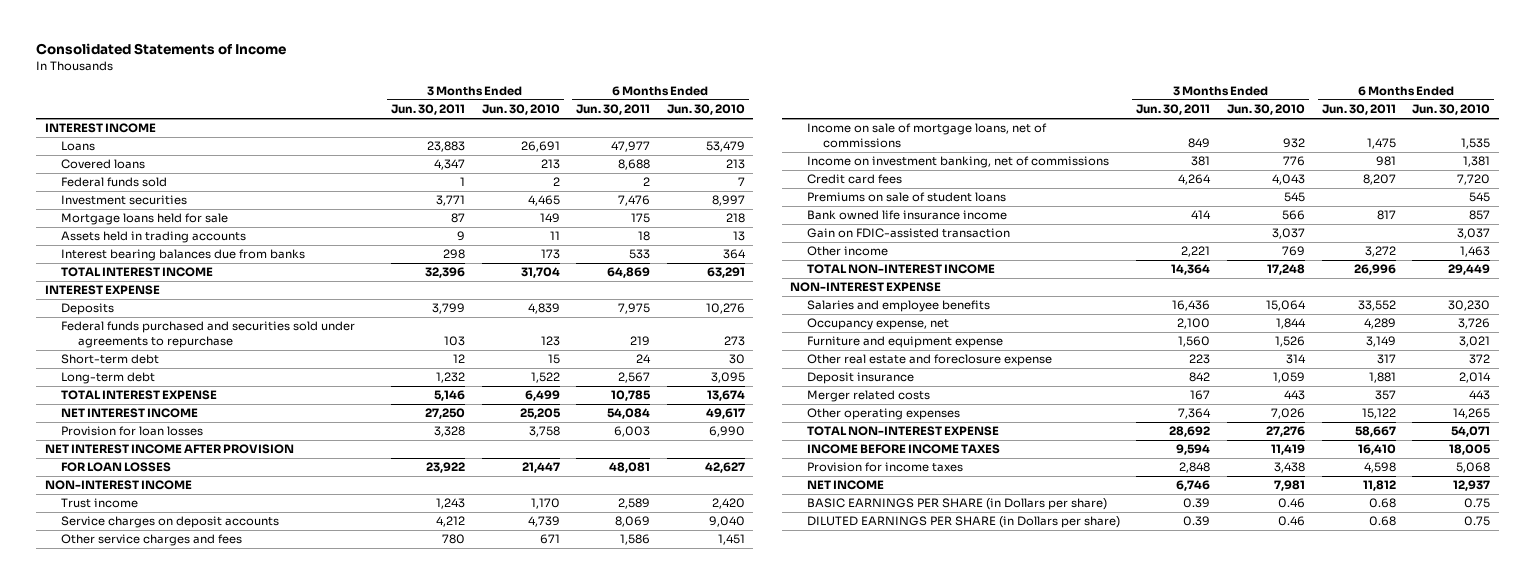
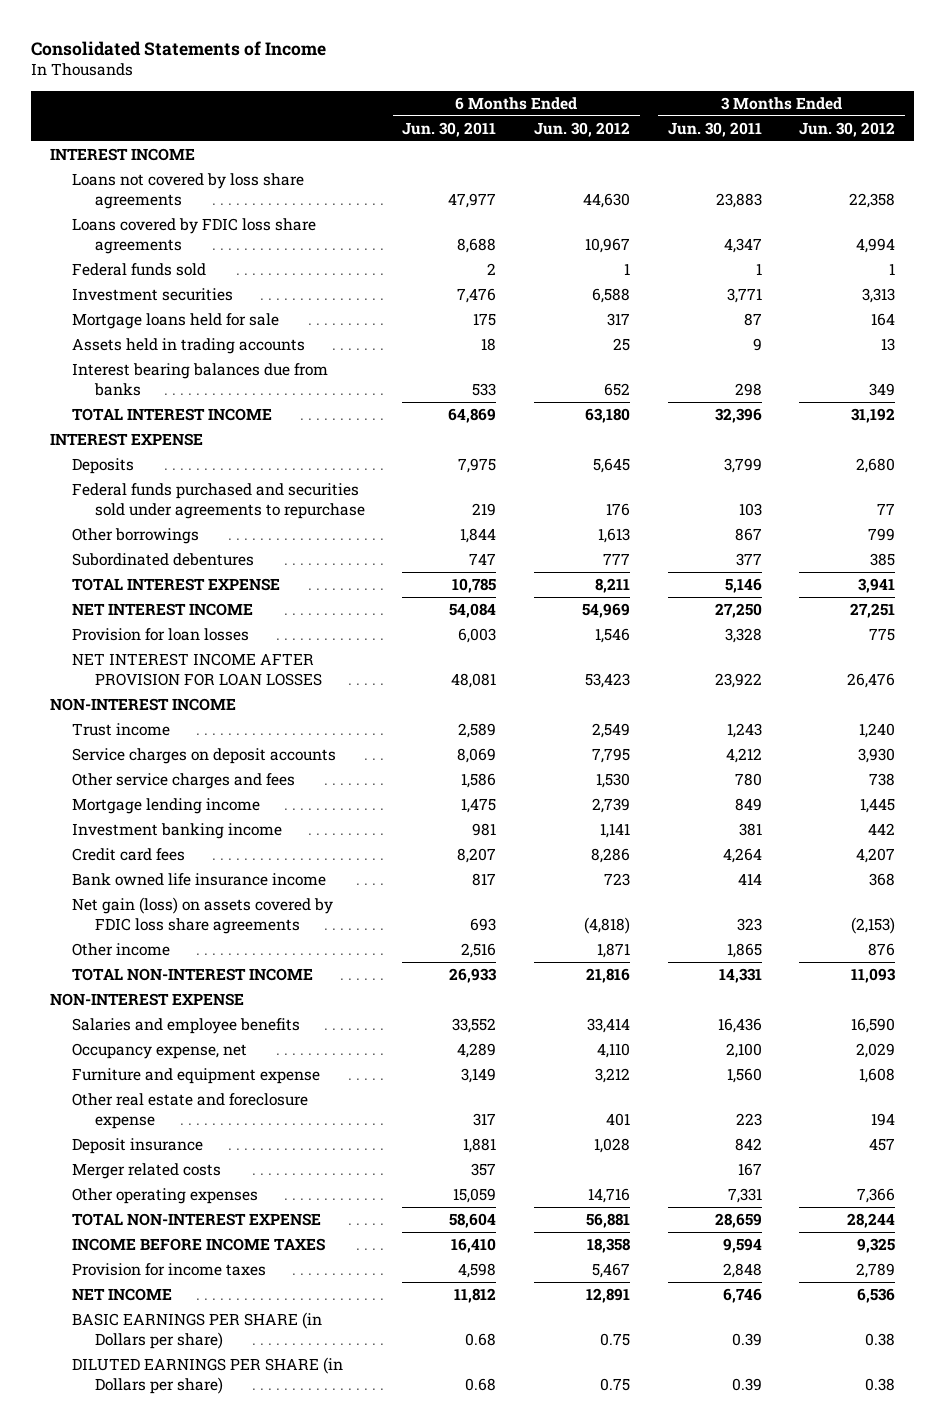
[481,104,560,116] Jun. 30, 2010 -> none
[666,104,745,116] Jun. 30, 2010 -> none
none -> [534,121,631,137] Jun. 30, 2012
none -> [799,121,896,137] Jun. 30, 2012
[61,141,96,152] Loans -> [72,173,305,209] Loans not covered by loss share agreements
[61,159,146,170] Covered loans -> [72,218,317,254] Loans covered by FDIC loss share agreements
[61,354,160,365] Short-term debt -> none
[61,372,156,385] Long-term debt -> none
none -> [72,528,200,545] Other borrowings
none -> [72,553,255,567] Subordinated debentures
[44,444,294,455] NET INTEREST INCOME AFTER PROVISION -> none
[61,462,172,473] FOR LOAN LOSSES -> [72,653,322,686] NET INTEREST INCOME AFTER PROVISION FOR LOAN LOSSES
[806,123,1047,149] Income on sale of mortgage loans, net of commissions -> [72,798,261,815] Mortgage lending income
[806,156,1109,169] Income on investment banking, net of commissions -> [72,823,283,840] Investment banking income
[806,192,1006,203] Premiums on sale of student loans -> none
[806,228,1010,239] Gain on FDIC-assisted transaction -> none
none -> [72,897,334,934] Net gain (loss) on assets covered by FDIC loss share agreements
[1181,246,1211,258] 2,221 -> [726,943,762,959] 1,865
[1364,246,1396,258] 3,272 -> [461,943,497,959] 2,516
[1171,264,1211,276] 14,364 -> [718,968,762,984] 14,331
[1353,264,1396,276] 26,996 -> [449,968,498,984] 26,933
[1178,408,1212,420] 7,364 -> [727,1188,762,1204] 7,331
[1361,408,1396,420] 15,122 -> [453,1188,497,1204] 15,059
[1169,426,1211,438] 28,692 -> [714,1213,762,1229] 28,659
[1354,426,1396,438] 58,667 -> [449,1213,497,1229] 58,604

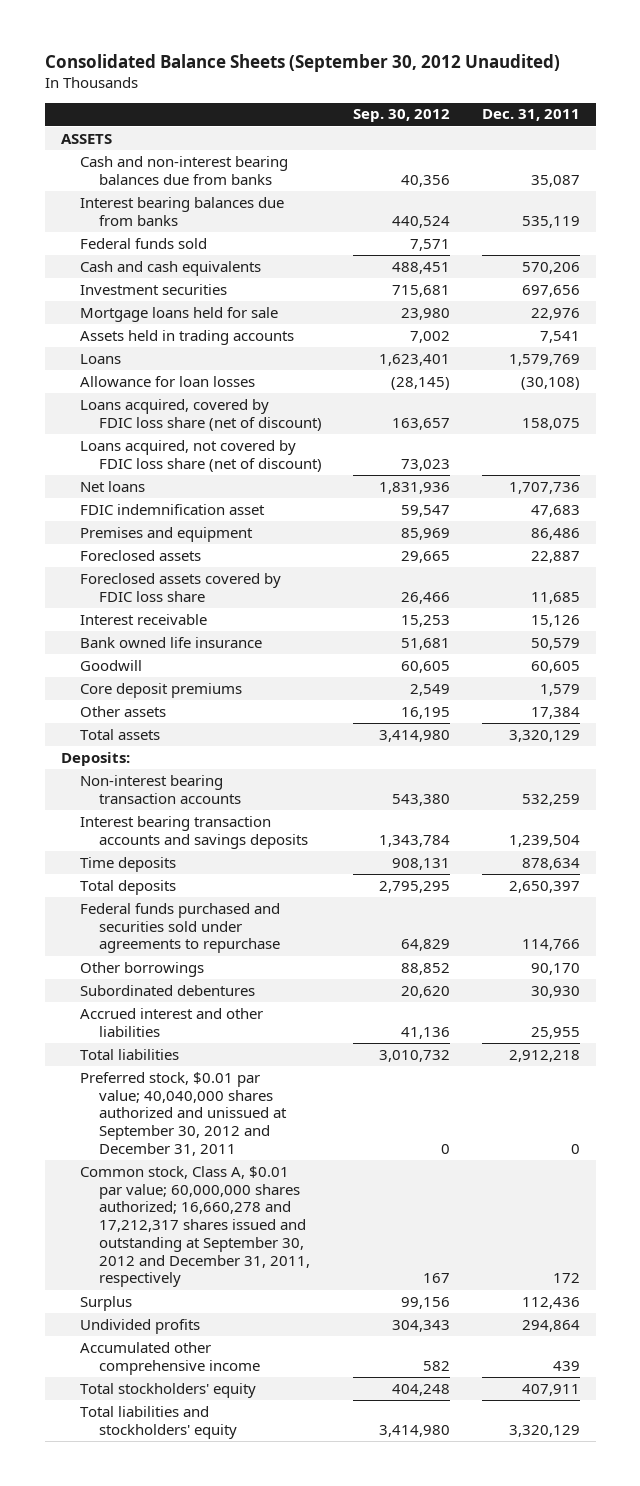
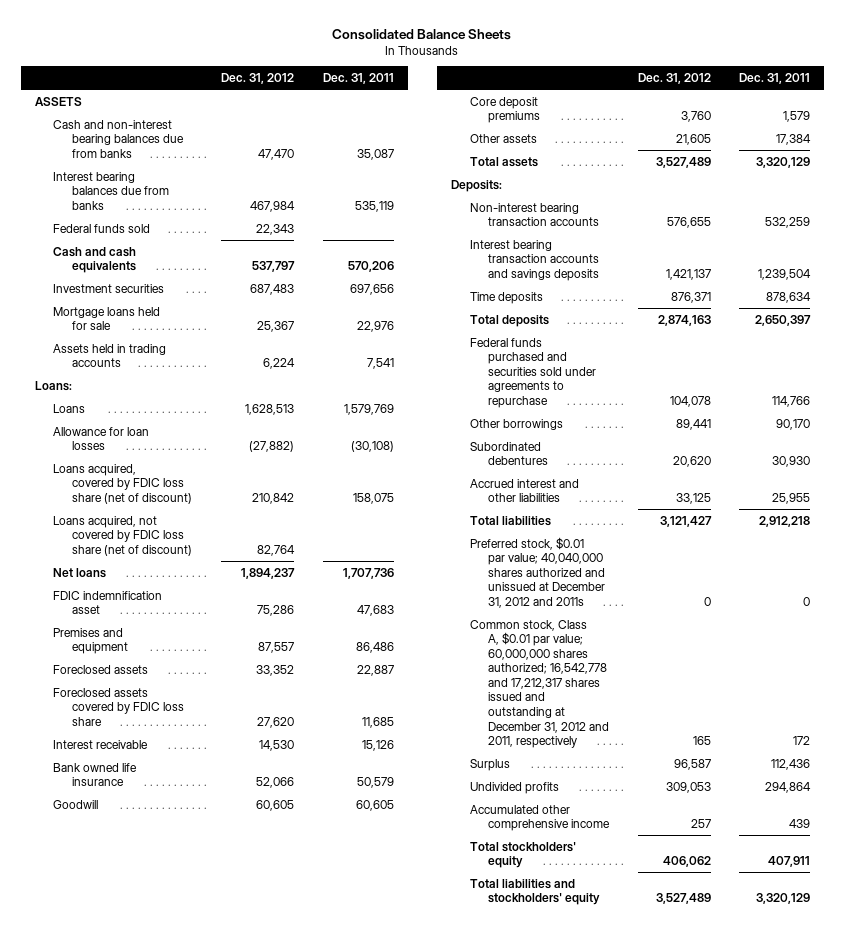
[44,53,560,72] Consolidated Balance Sheets (September 30, 2012 Unaudited) -> [332,28,512,40] Consolidated Balance Sheets
[353,109,451,123] Sep. 30, 2012 -> none
none -> [221,73,295,85] Dec. 31, 2012
none -> [34,380,72,391] Loans:
[79,1071,287,1156] Preferred stock, $0.01 par value; 40,040,000 shares authorized and unissued at September 30, 2012 and December 31, 2011 -> [469,536,606,608] Preferred stock, $0.01 par value; 40,040,000 shares authorized and unissued at December 31, 2012 and 2011s
[79,1165,310,1288] Common stock, Class A, $0.01 par value; 60,000,000 shares authorized; 16,660,278 and 17,212,317 shares issued and outstanding at September 30, 2012 and December 31, 2011, respectively -> [469,619,610,749] Common stock, Class A, $0.01 par value; 60,000,000 shares authorized; 16,542,778 and 17,212,317 shares issued and outstanding at December 31, 2012 and 2011, respectively

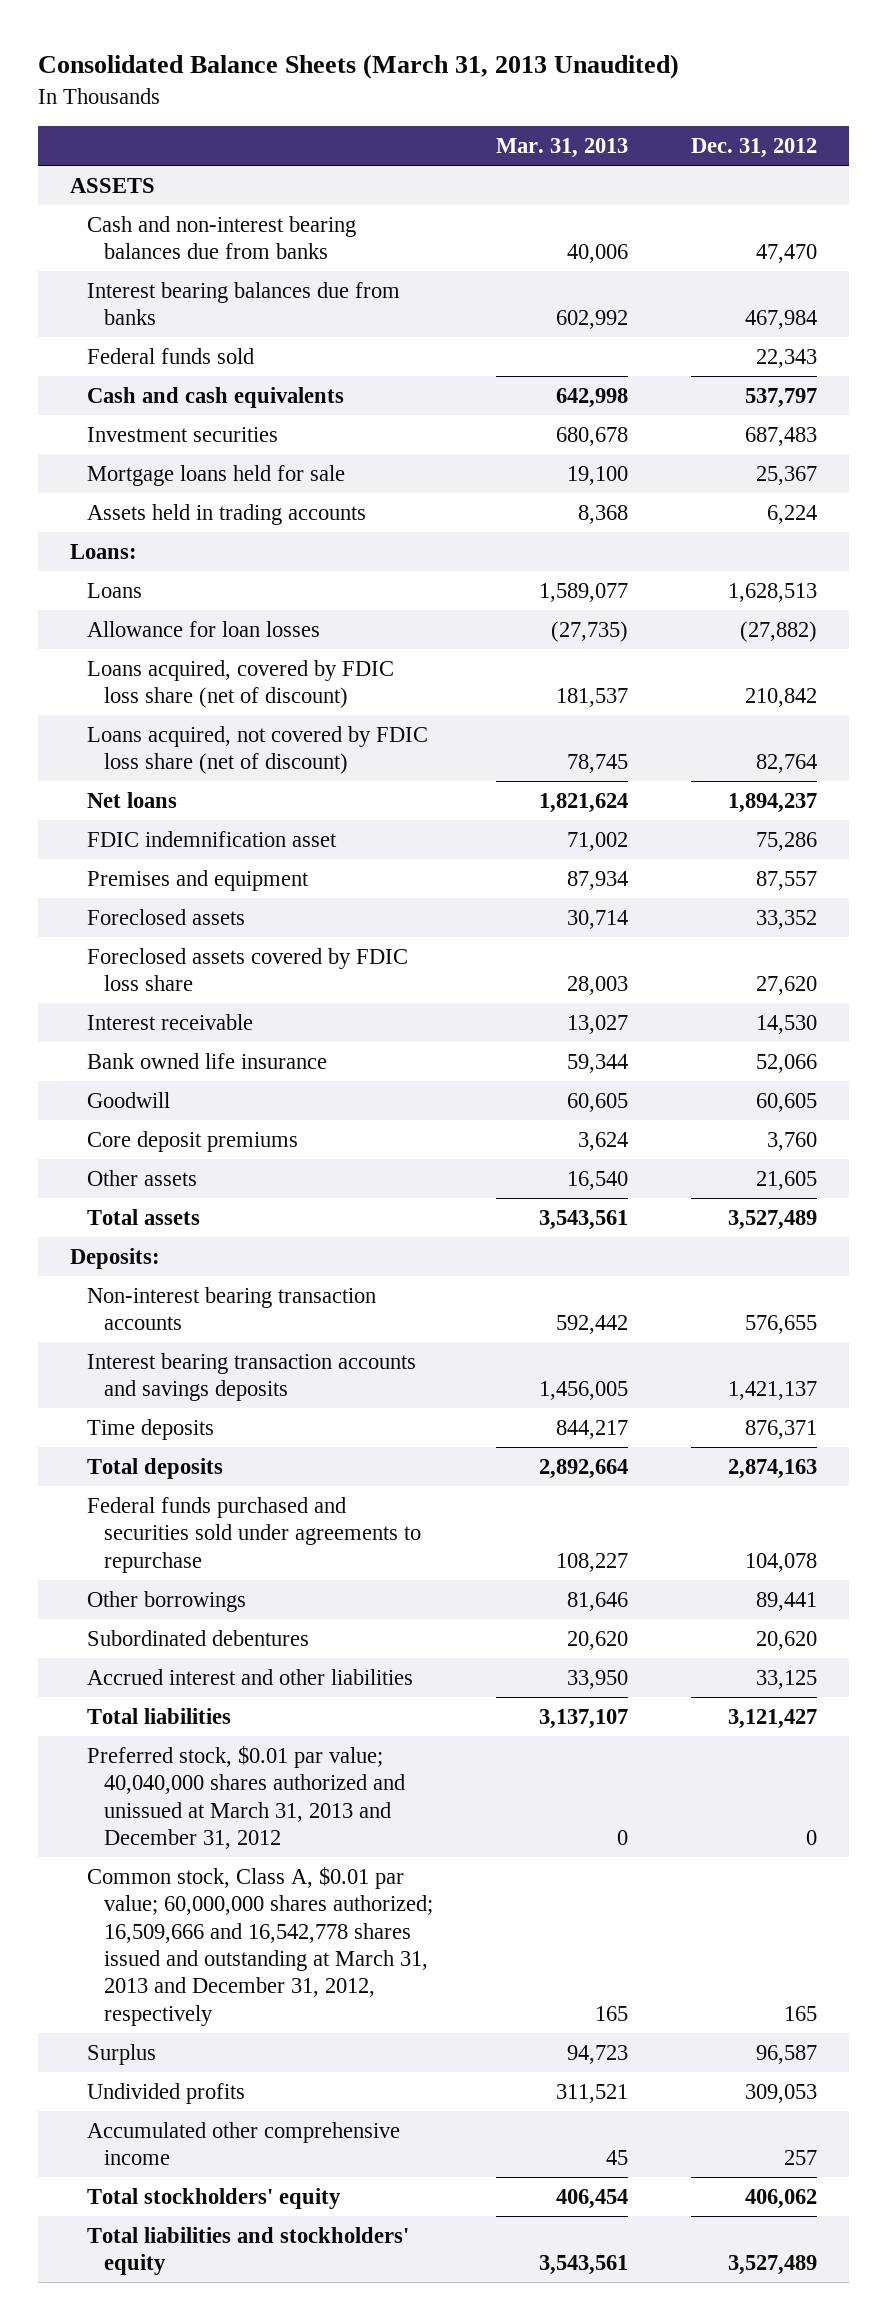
[332,28,512,40] Consolidated Balance Sheets -> [38,54,680,80] Consolidated Balance Sheets (March 31, 2013 Unaudited)
[322,73,394,85] Dec. 31, 2011 -> none
none -> [496,138,629,159] Mar. 31, 2013
[469,536,606,608] Preferred stock, $0.01 par value; 40,040,000 shares authorized and unissued at December 31, 2012 and 2011s -> [86,1745,406,1849] Preferred stock, $0.01 par value; 40,040,000 shares authorized and unissued at March 31, 2013 and December 31, 2012
[469,619,610,749] Common stock, Class A, $0.01 par value; 60,000,000 shares authorized; 16,542,778 and 17,212,317 shares issued and outstanding at December 31, 2012 and 2011, respectively -> [86,1866,434,2026] Common stock, Class A, $0.01 par value; 60,000,000 shares authorized; 16,509,666 and 16,542,778 shares issued and outstanding at March 31, 2013 and December 31, 2012, respectively

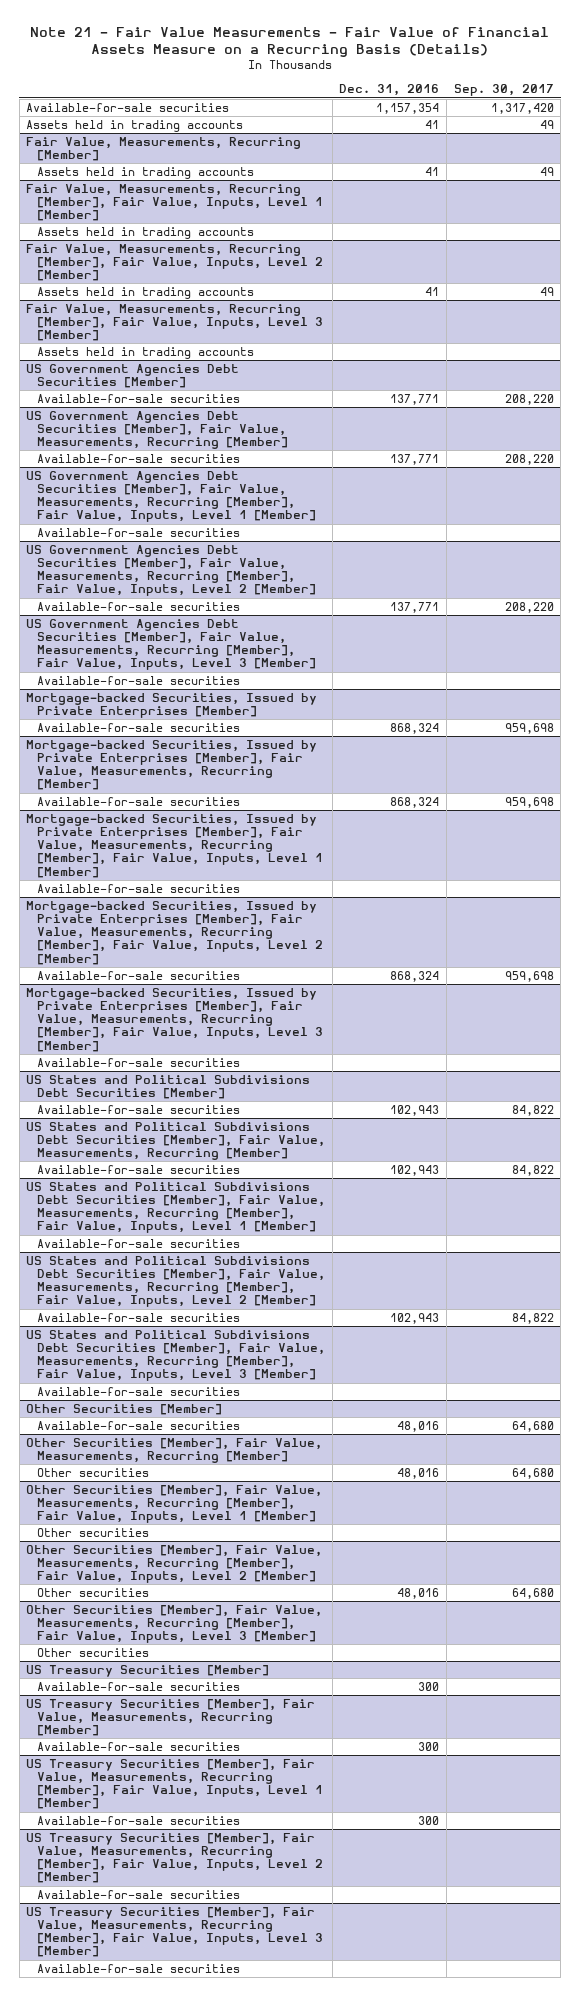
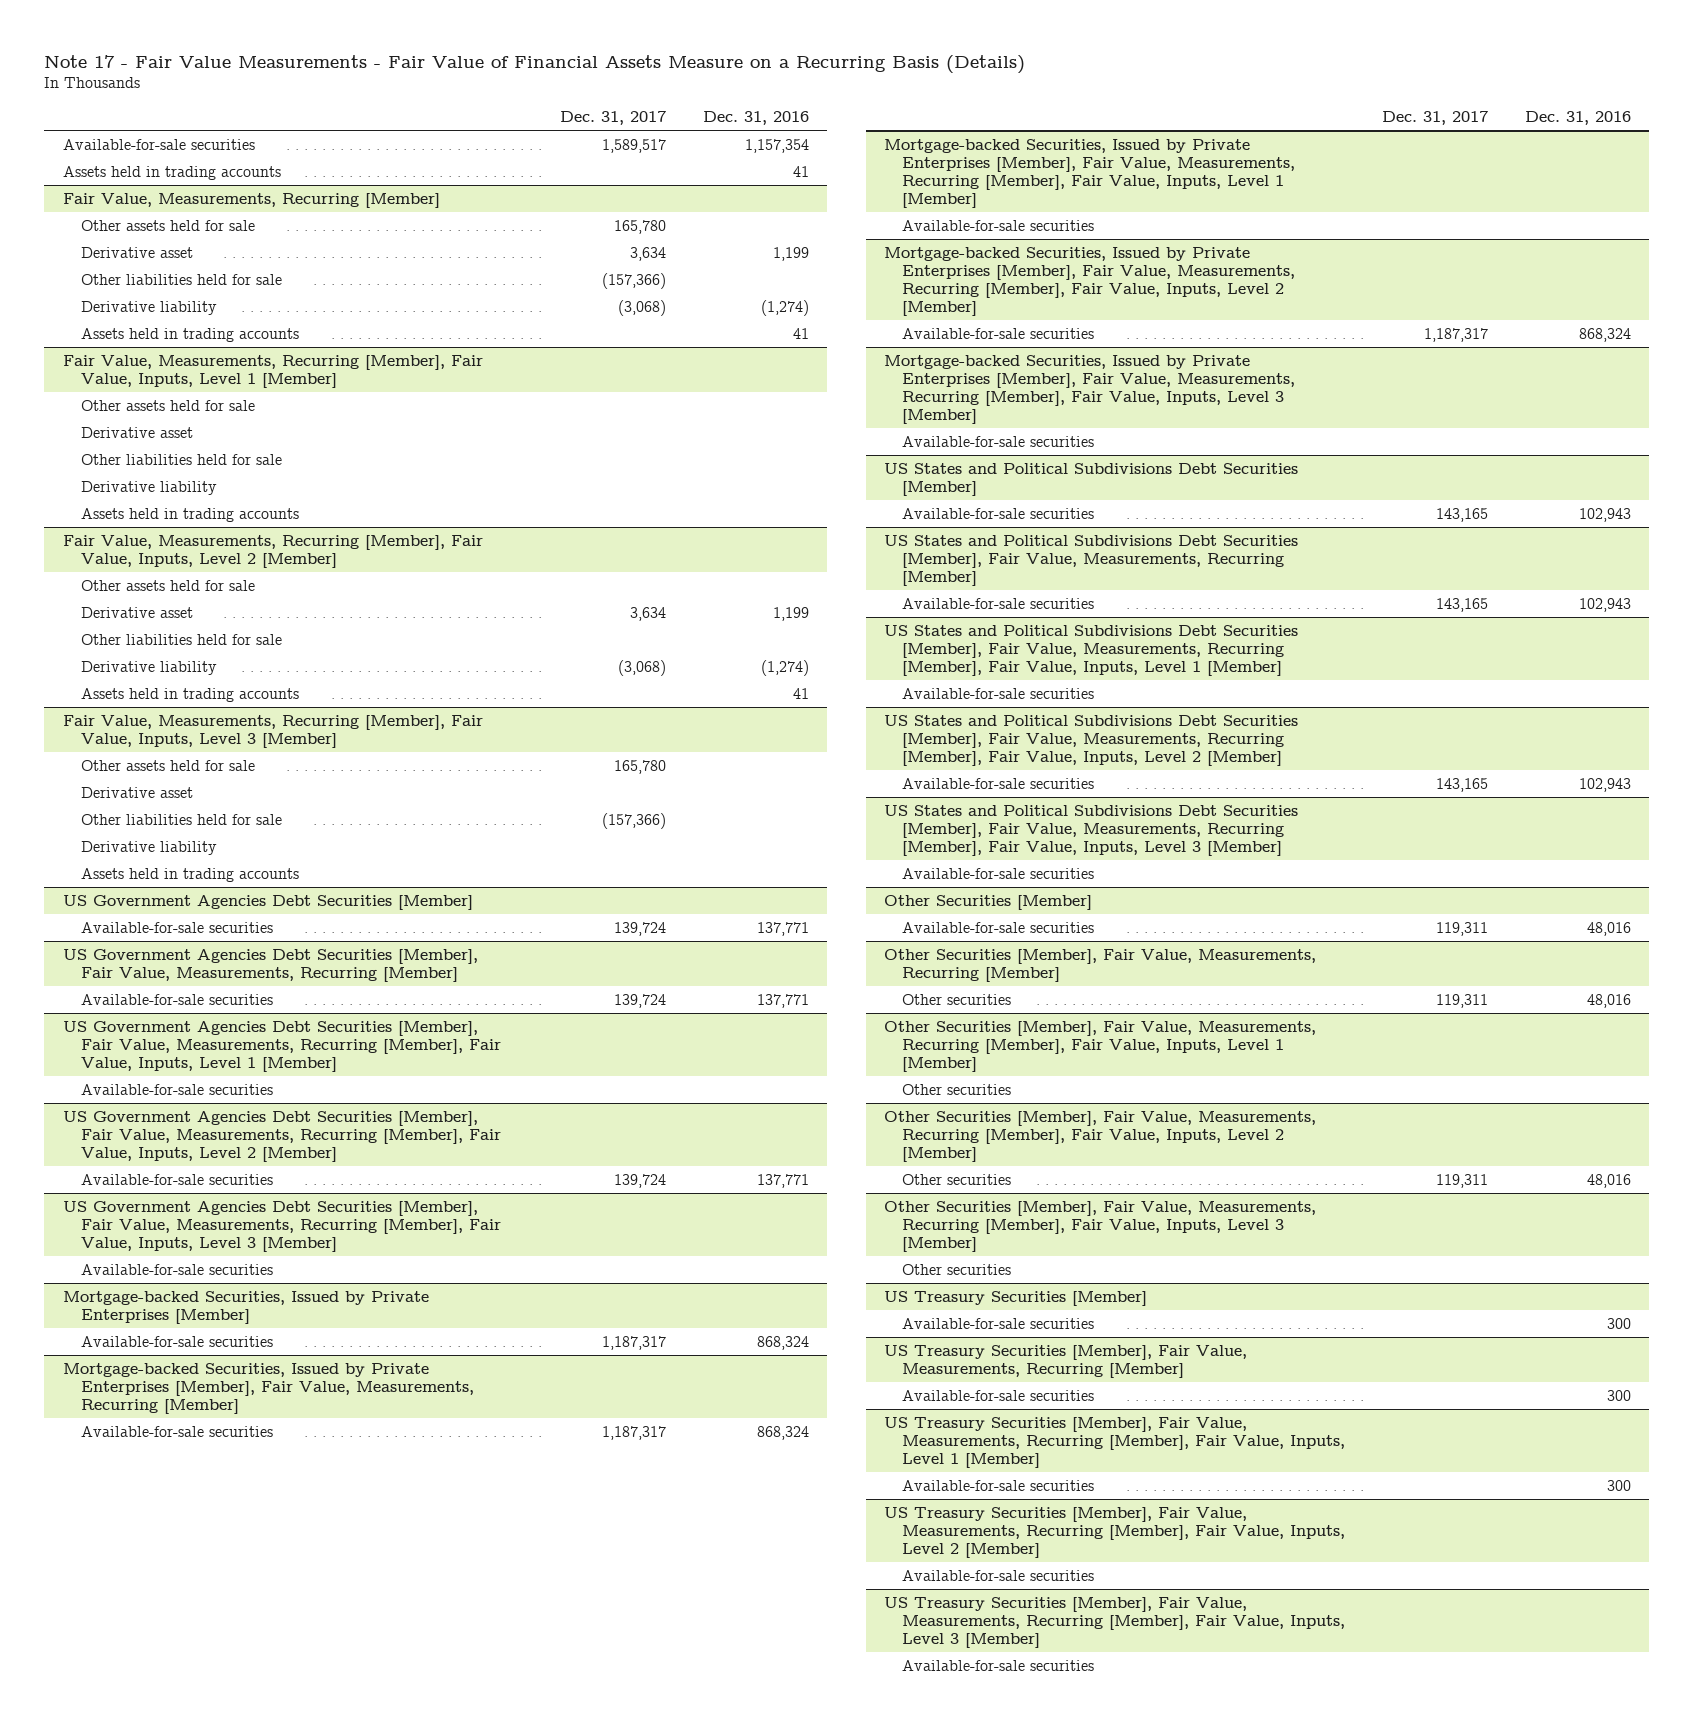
[29,26,549,58] Note 21 - Fair Value Measurements - Fair Value of Financial Assets Measure on a Recurring Basis (Details) -> [44,54,1026,74] Note 17 - Fair Value Measurements - Fair Value of Financial Assets Measure on a Recurring Basis (Details)
[453,84,554,97] Sep. 30, 2017 -> none
none -> [560,111,667,126] Dec. 31, 2017
none -> [80,219,255,231] Other assets held for sale
none -> [80,246,193,258] Derivative asset
none -> [80,273,282,285] Other liabilities held for sale
none -> [80,300,217,315] Derivative liability
none -> [80,399,255,411] Other assets held for sale
none -> [80,426,193,438] Derivative asset
none -> [80,453,282,465] Other liabilities held for sale
none -> [80,480,217,495] Derivative liability
none -> [80,579,255,591] Other assets held for sale
none -> [80,606,193,618] Derivative asset
none -> [80,633,282,645] Other liabilities held for sale
none -> [80,660,217,675] Derivative liability
none -> [80,759,255,771] Other assets held for sale
none -> [80,786,193,798] Derivative asset
none -> [80,813,282,825] Other liabilities held for sale
none -> [80,840,217,855] Derivative liability

